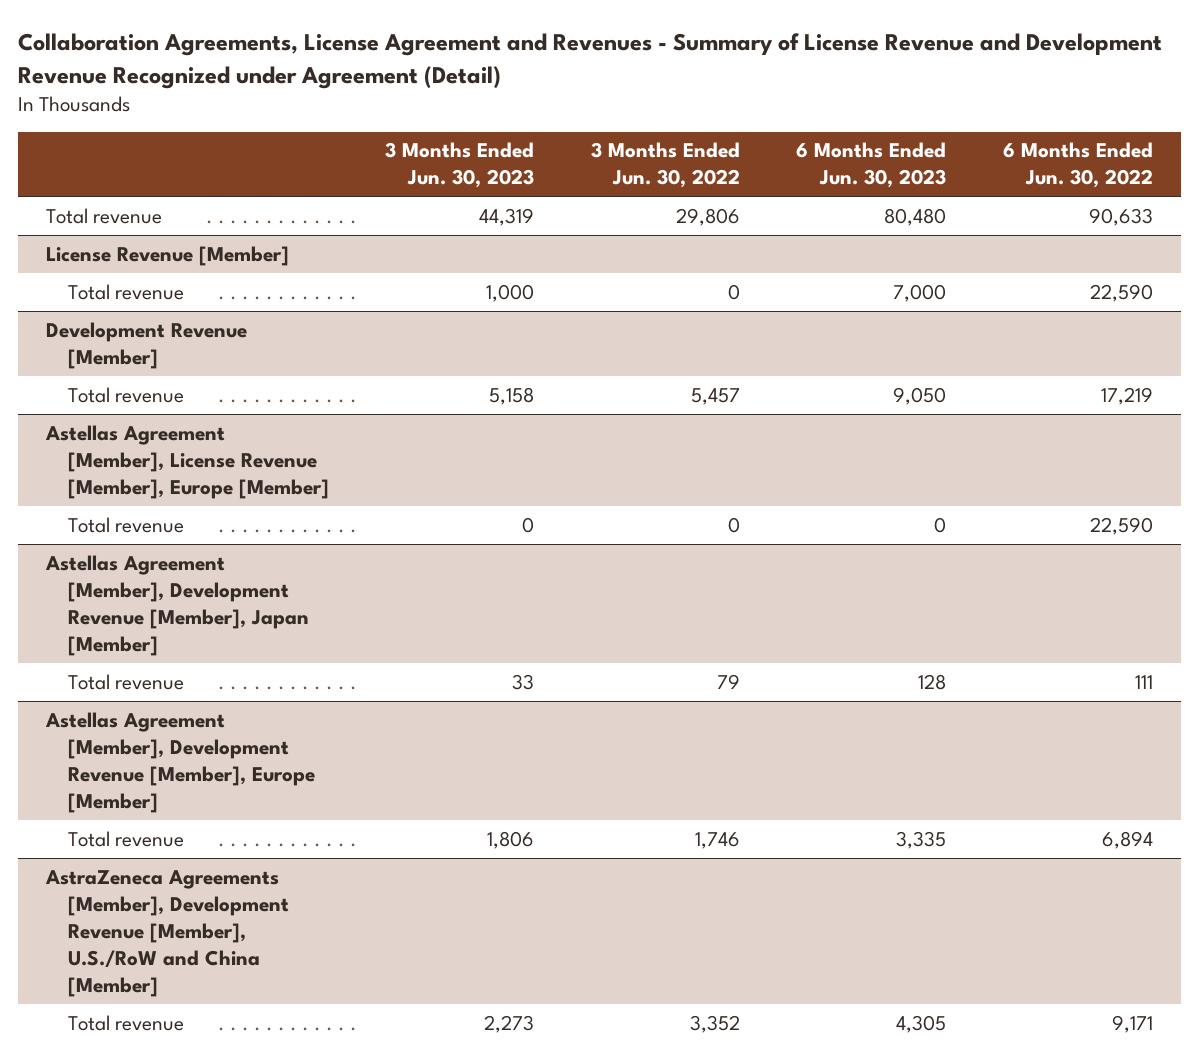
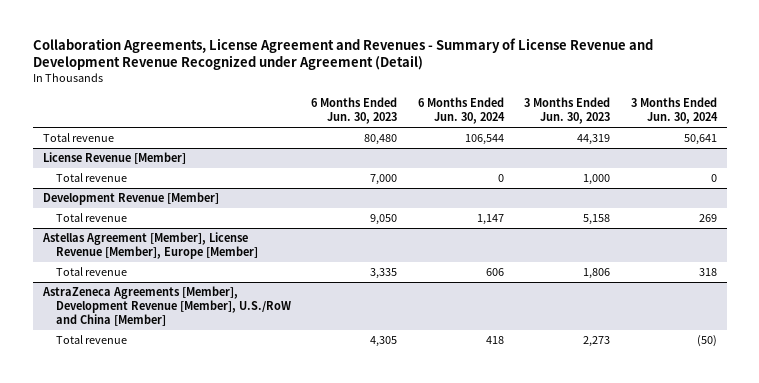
[590,142,740,189] 3 Months Ended Jun. 30, 2022 -> none
[1002,142,1153,189] 6 Months Ended Jun. 30, 2022 -> none
none -> [417,97,505,125] 6 Months Ended Jun. 30, 2024
none -> [630,97,718,125] 3 Months Ended Jun. 30, 2024
[67,516,184,533] Total revenue -> none
[44,554,309,656] Astellas Agreement [Member], Development Revenue [Member], Japan [Member] -> none
[67,673,184,690] Total revenue -> none
[44,711,315,813] Astellas Agreement [Member], Development Revenue [Member], Europe [Member] -> none

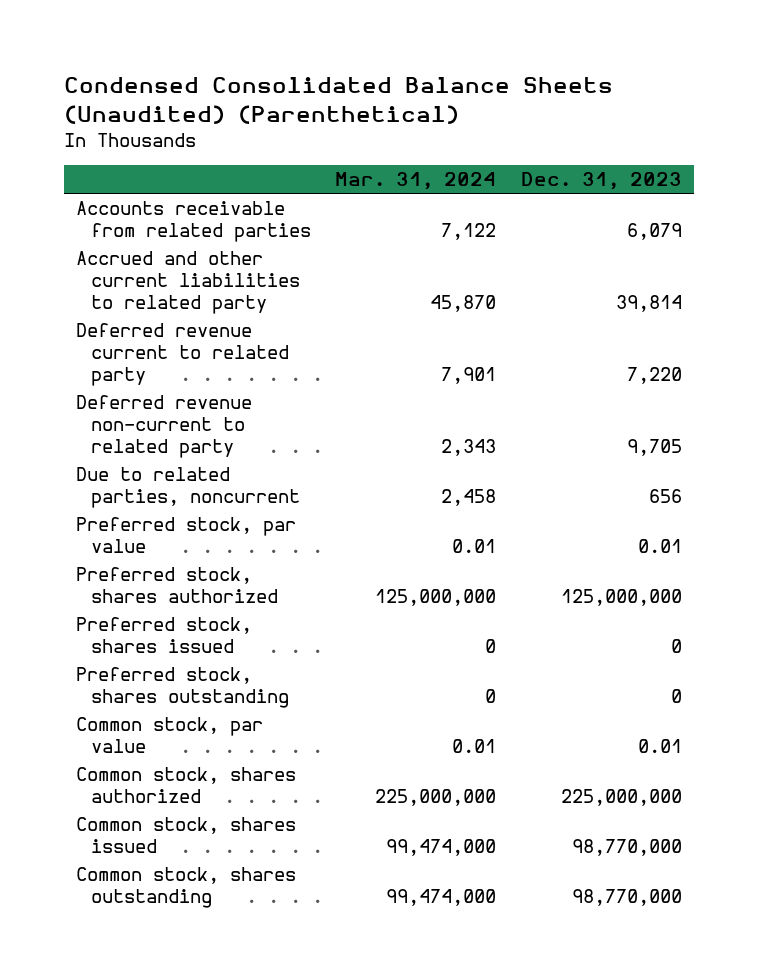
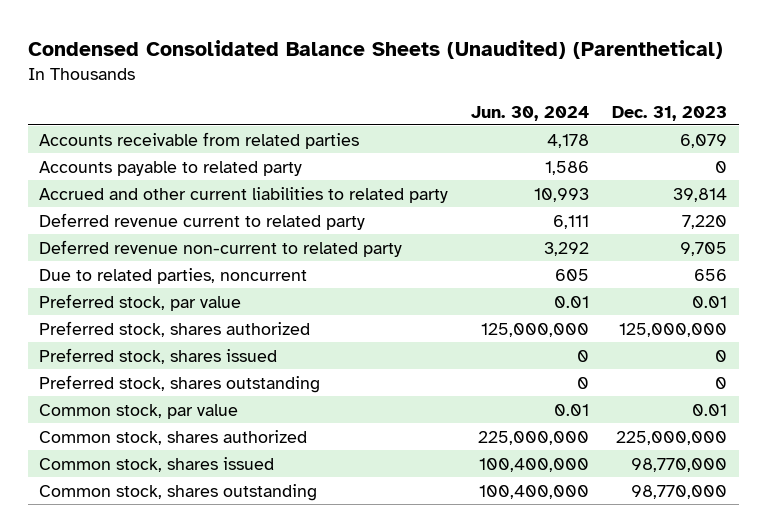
[335,172,497,191] Mar. 31, 2024 -> none
none -> [471,105,590,121] Jun. 30, 2024
none -> [39,160,303,176] Accounts payable to related party

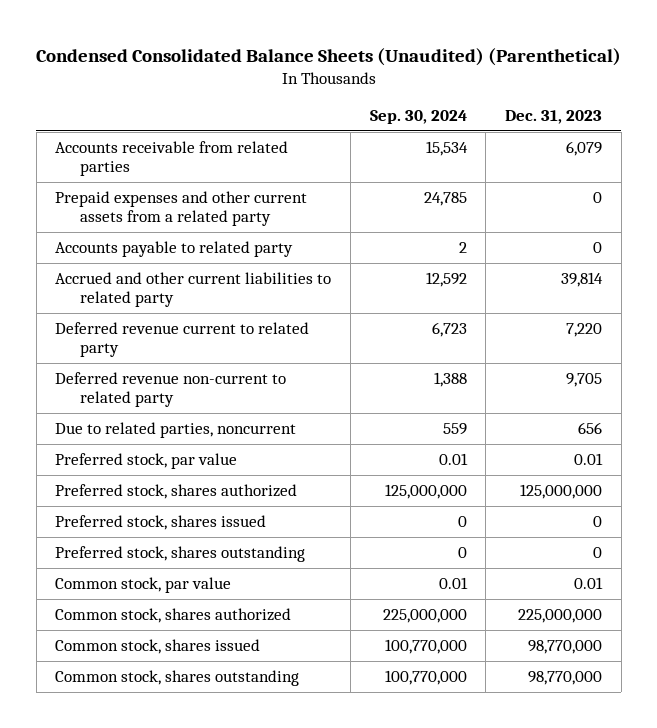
[471,105,590,121] Jun. 30, 2024 -> none
none -> [369,109,467,124] Sep. 30, 2024
none -> [55,190,308,227] Prepaid expenses and other current assets from a related party

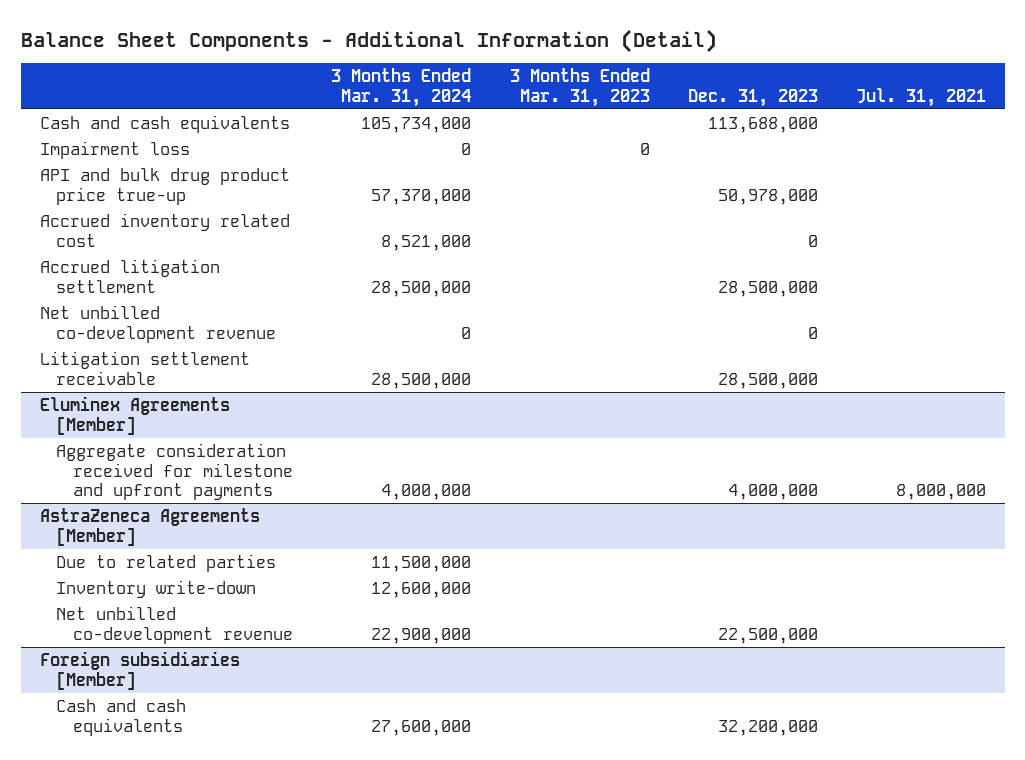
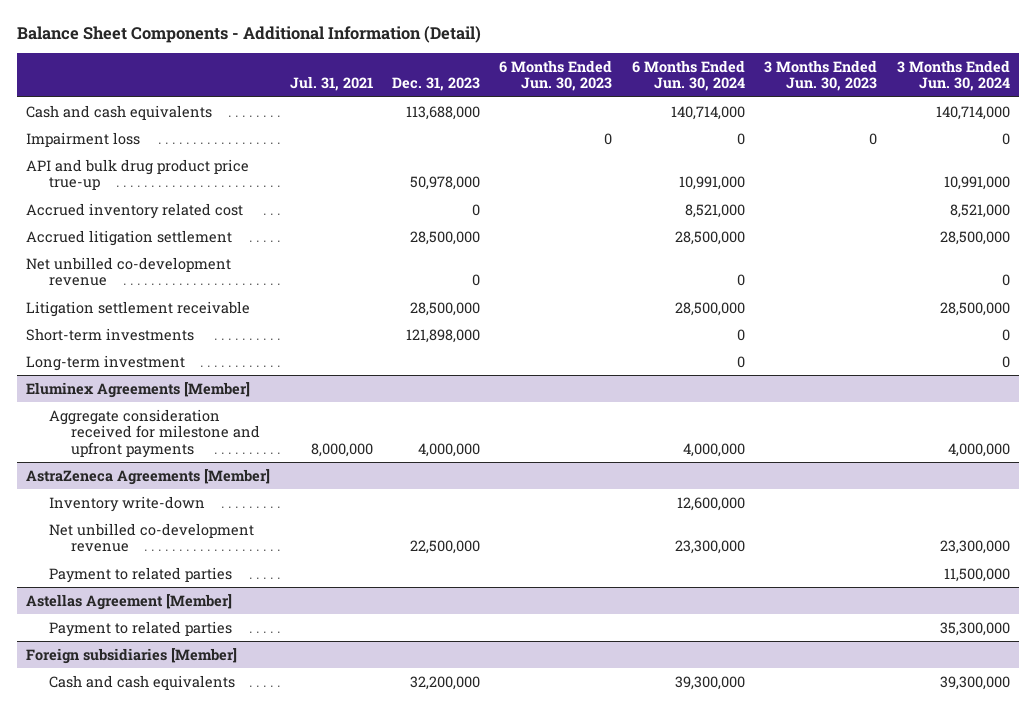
[331,68,472,107] 3 Months Ended Mar. 31, 2024 -> none
[509,68,650,107] 3 Months Ended Mar. 31, 2023 -> none
none -> [499,59,613,92] 6 Months Ended Jun. 30, 2023
none -> [631,59,745,92] 6 Months Ended Jun. 30, 2024
none -> [764,59,878,92] 3 Months Ended Jun. 30, 2023
none -> [896,59,1010,92] 3 Months Ended Jun. 30, 2024
none -> [26,327,195,341] Short-term investments
none -> [26,354,186,371] Long-term investment
[56,553,277,572] Due to related parties -> none
none -> [48,566,232,583] Payment to related parties
none -> [26,593,233,610] Astellas Agreement [Member]
none -> [48,620,232,637] Payment to related parties

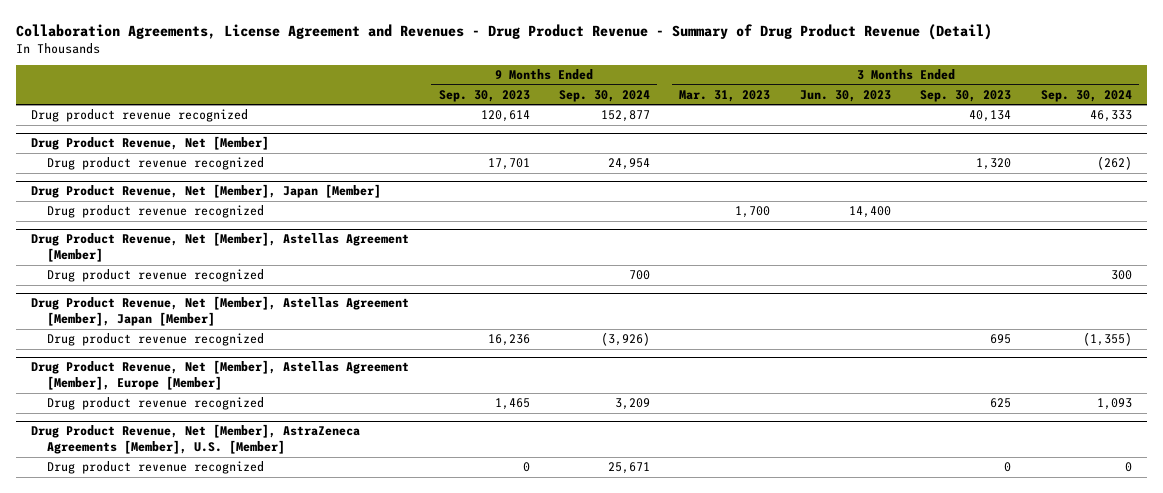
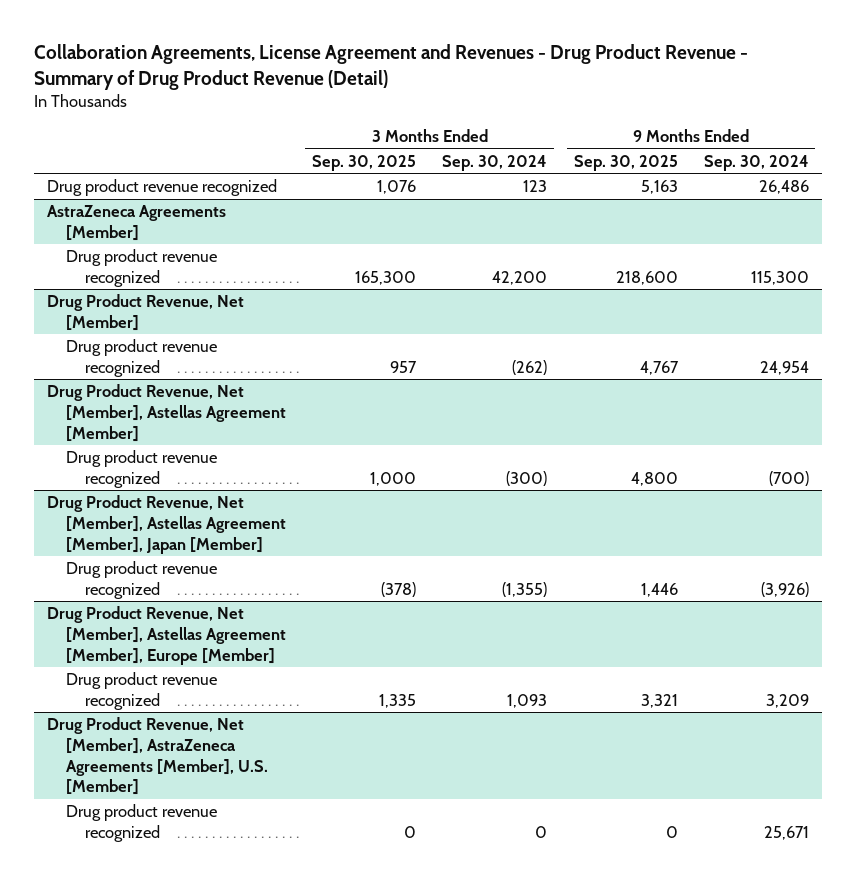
[438,90,530,103] Sep. 30, 2023 -> none
[679,90,771,103] Mar. 31, 2023 -> none
[799,90,891,103] Jun. 30, 2023 -> none
[920,90,1012,103] Sep. 30, 2023 -> none
none -> [311,154,416,171] Sep. 30, 2025
none -> [573,154,678,171] Sep. 30, 2025
[600,110,650,123] 152,877 -> [758,180,809,195] 26,486
[1089,110,1132,123] 46,333 -> [523,180,548,193] 123
none -> [46,205,226,241] AstraZeneca Agreements [Member]
none -> [65,249,217,287] Drug product revenue recognized
[31,184,382,199] Drug Product Revenue, Net [Member], Japan [Member] -> none
[46,205,264,219] Drug product revenue recognized -> none
[628,270,650,281] 700 -> [768,470,809,486] (700)
[1110,270,1132,281] 300 -> [506,470,548,486] (300)

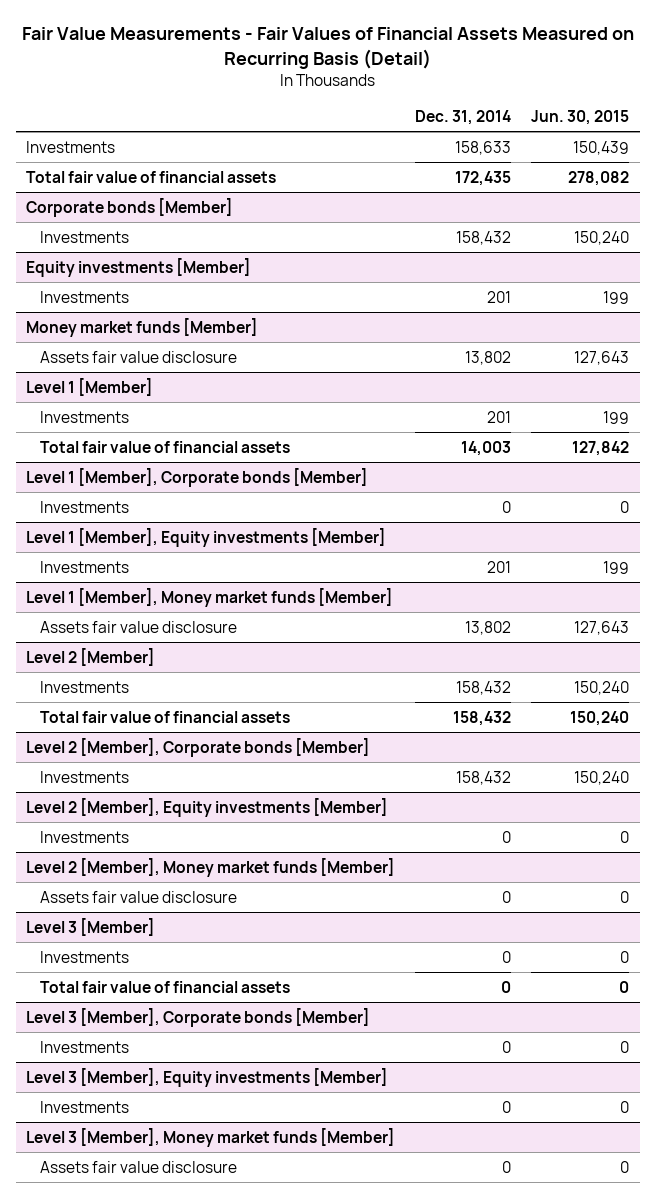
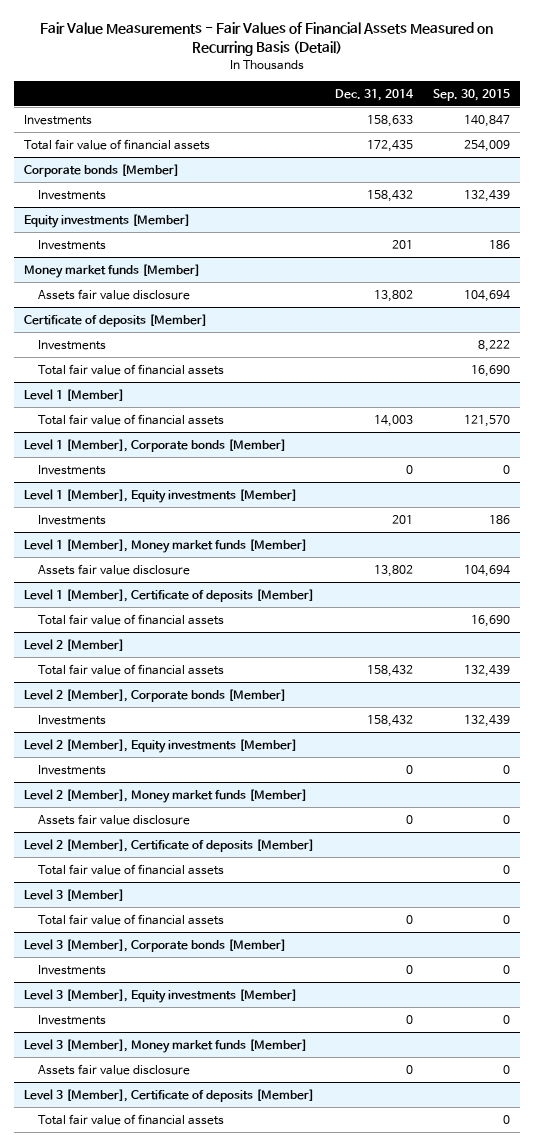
[531,110,630,126] Jun. 30, 2015 -> none
none -> [432,88,510,101] Sep. 30, 2015
none -> [24,313,208,327] Certificate of deposits [Member]
none -> [38,339,107,350] Investments
none -> [38,363,225,375] Total fair value of financial assets
[39,410,129,423] Investments -> none
none -> [24,588,315,602] Level 1 [Member], Certificate of deposits [Member]
none -> [38,613,225,625] Total fair value of financial assets
[39,680,129,693] Investments -> none
none -> [24,838,315,852] Level 2 [Member], Certificate of deposits [Member]
none -> [38,863,225,875] Total fair value of financial assets
[39,950,129,963] Investments -> none
none -> [24,1088,315,1102] Level 3 [Member], Certificate of deposits [Member]
none -> [38,1113,225,1125] Total fair value of financial assets

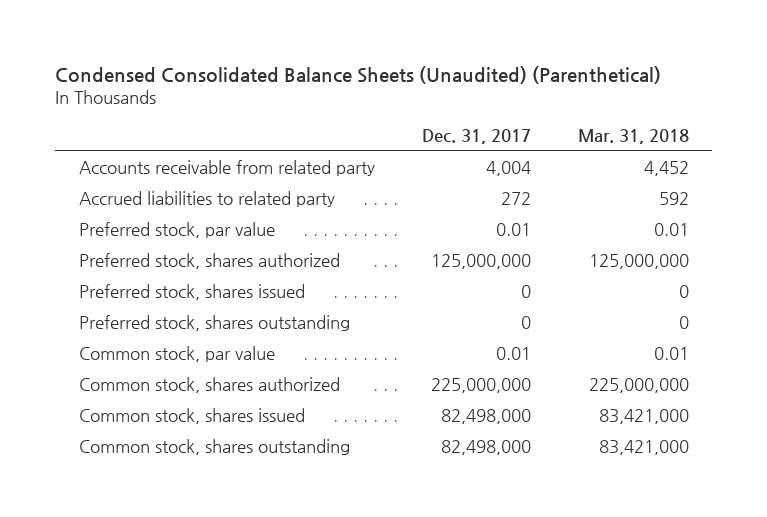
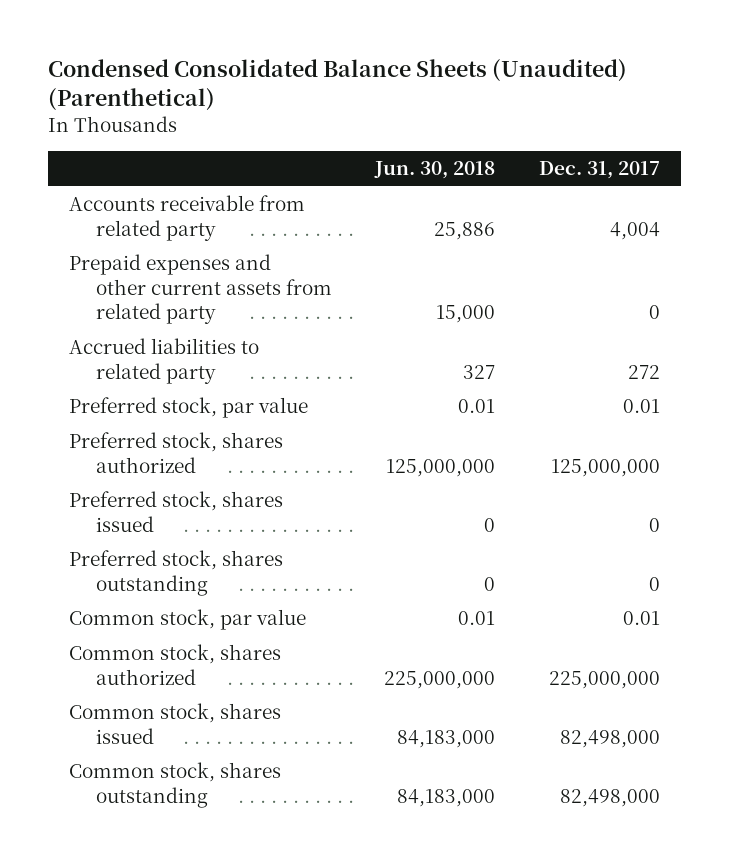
[577,129,689,145] Mar. 31, 2018 -> none
none -> [374,160,496,179] Jun. 30, 2018
none -> [69,254,333,325] Prepaid expenses and other current assets from related party

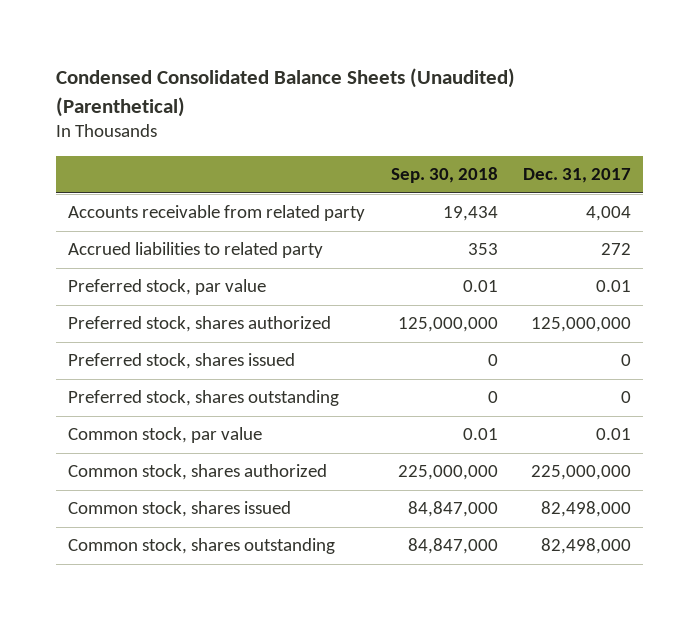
[374,160,496,179] Jun. 30, 2018 -> none
none -> [390,166,498,183] Sep. 30, 2018
[69,254,333,325] Prepaid expenses and other current assets from related party -> none

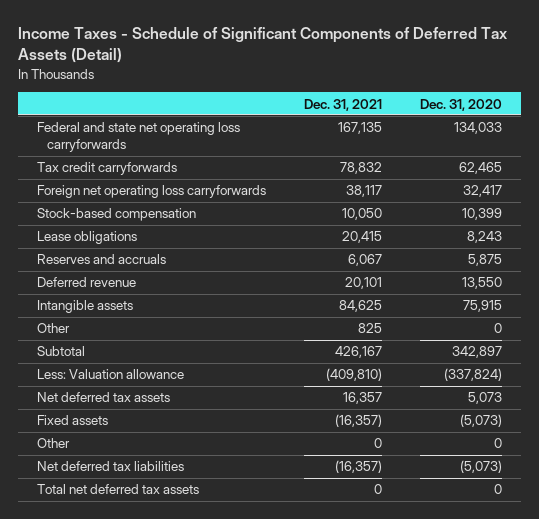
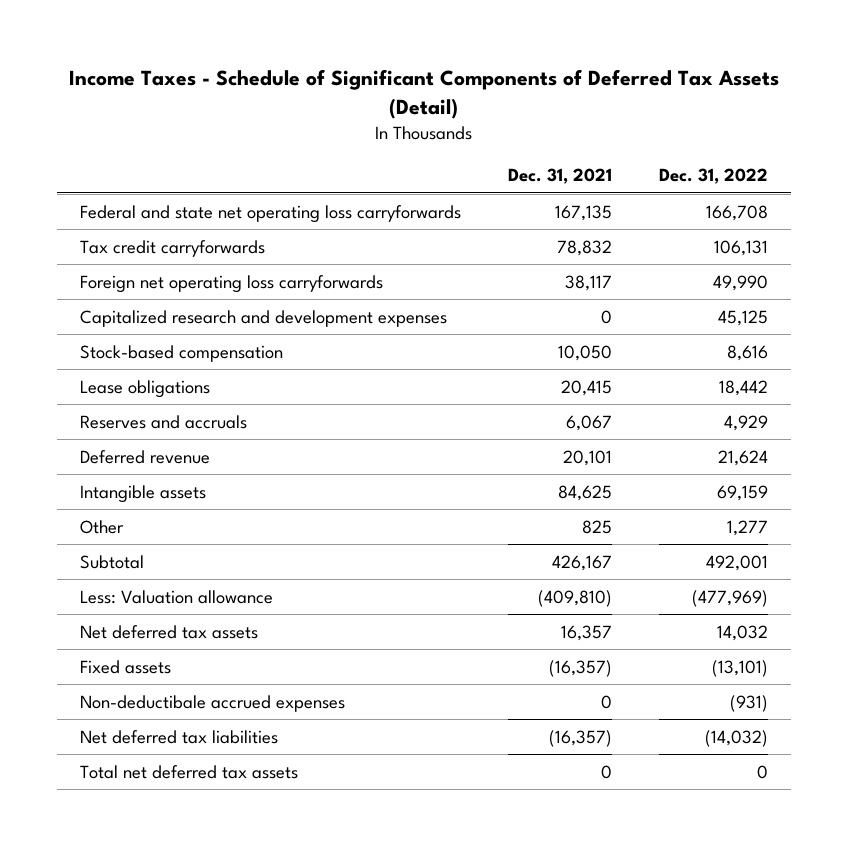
[419,98,502,111] Dec. 31, 2020 -> none
none -> [658,168,768,185] Dec. 31, 2022
none -> [80,309,448,327] Capitalized research and development expenses
[37,438,71,449] Other -> none
none -> [80,694,346,712] Non-deductibale accrued expenses

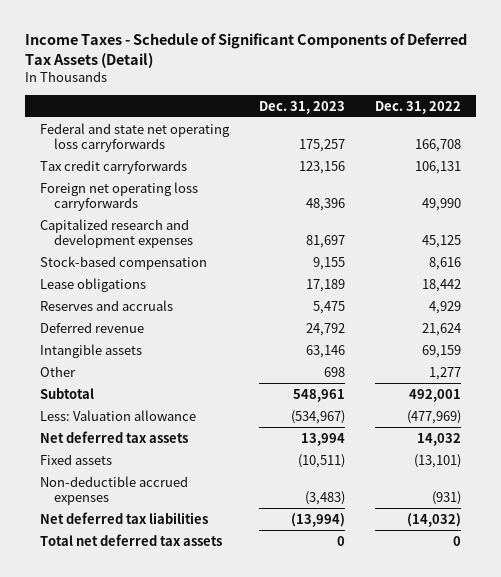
[508,168,613,185] Dec. 31, 2021 -> none
none -> [259,100,346,114] Dec. 31, 2023
[80,694,346,712] Non-deductibale accrued expenses -> [40,475,189,505] Non-deductible accrued expenses

